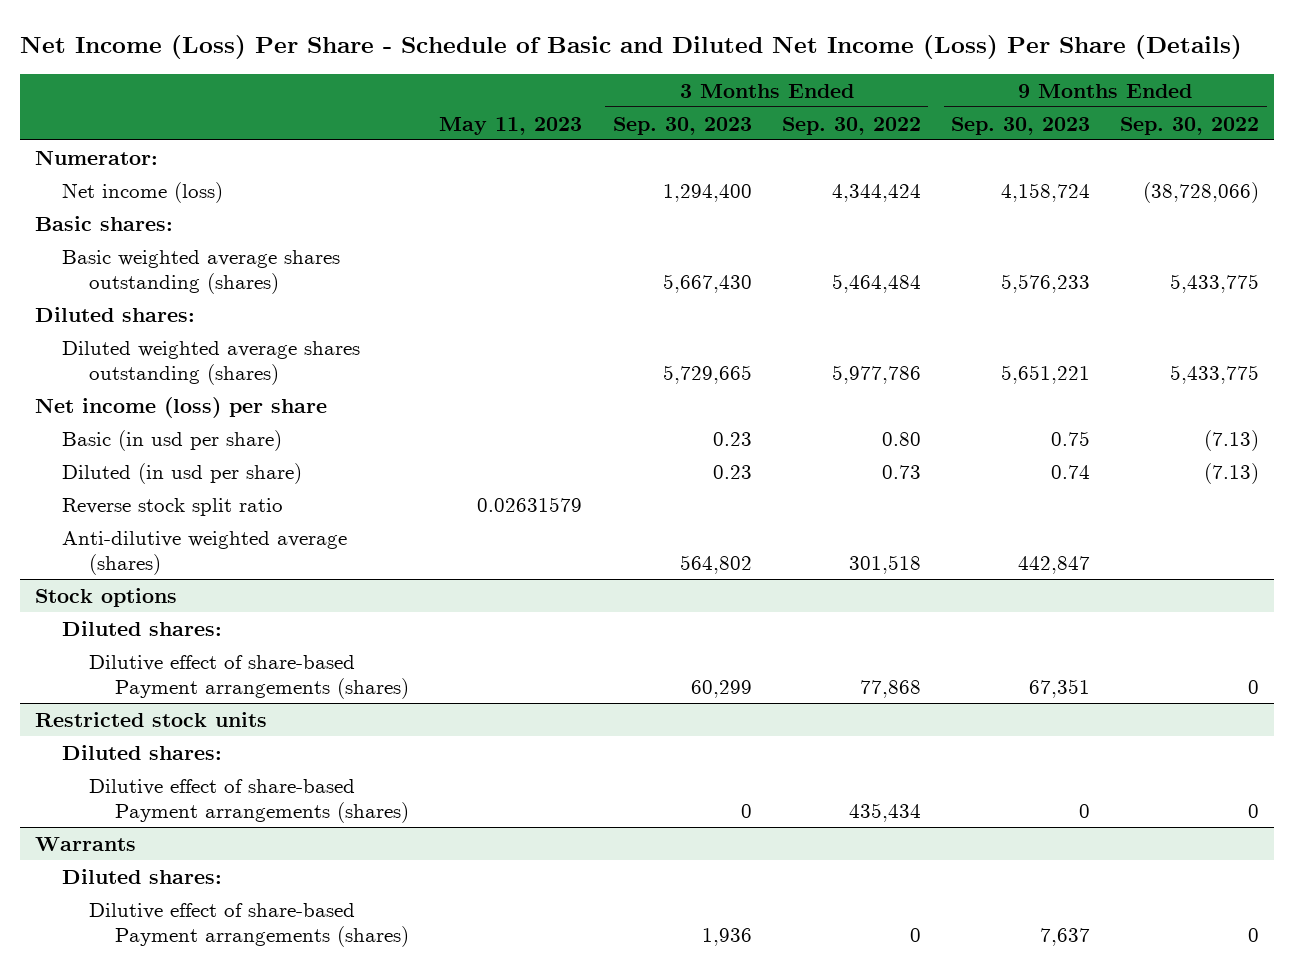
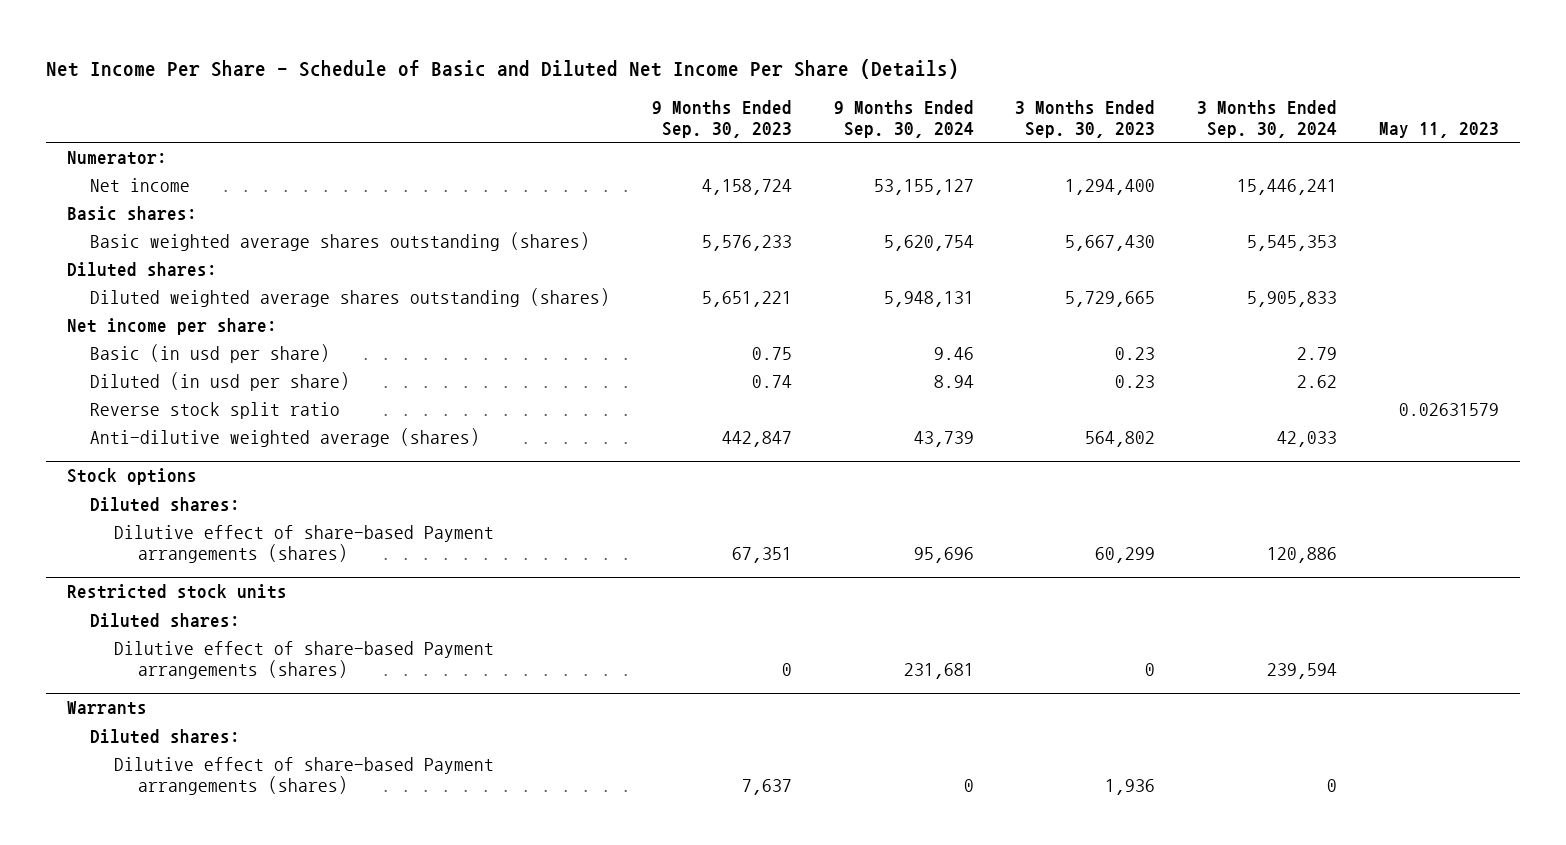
[20,34,1243,59] Net Income (Loss) Per Share - Schedule of Basic and Diluted Net Income (Loss) Per Share (Details) -> [46,58,960,79] Net Income Per Share - Schedule of Basic and Diluted Net Income Per Share (Details)
[781,116,921,135] Sep. 30, 2022 -> none
[1120,116,1260,135] Sep. 30, 2022 -> none
none -> [833,99,974,138] 9 Months Ended Sep. 30, 2024
none -> [1197,99,1338,138] 3 Months Ended Sep. 30, 2024
[61,181,223,203] Net income (loss) -> [90,177,191,192] Net income
[35,396,328,418] Net income (loss) per share -> [66,317,277,335] Net income per share:

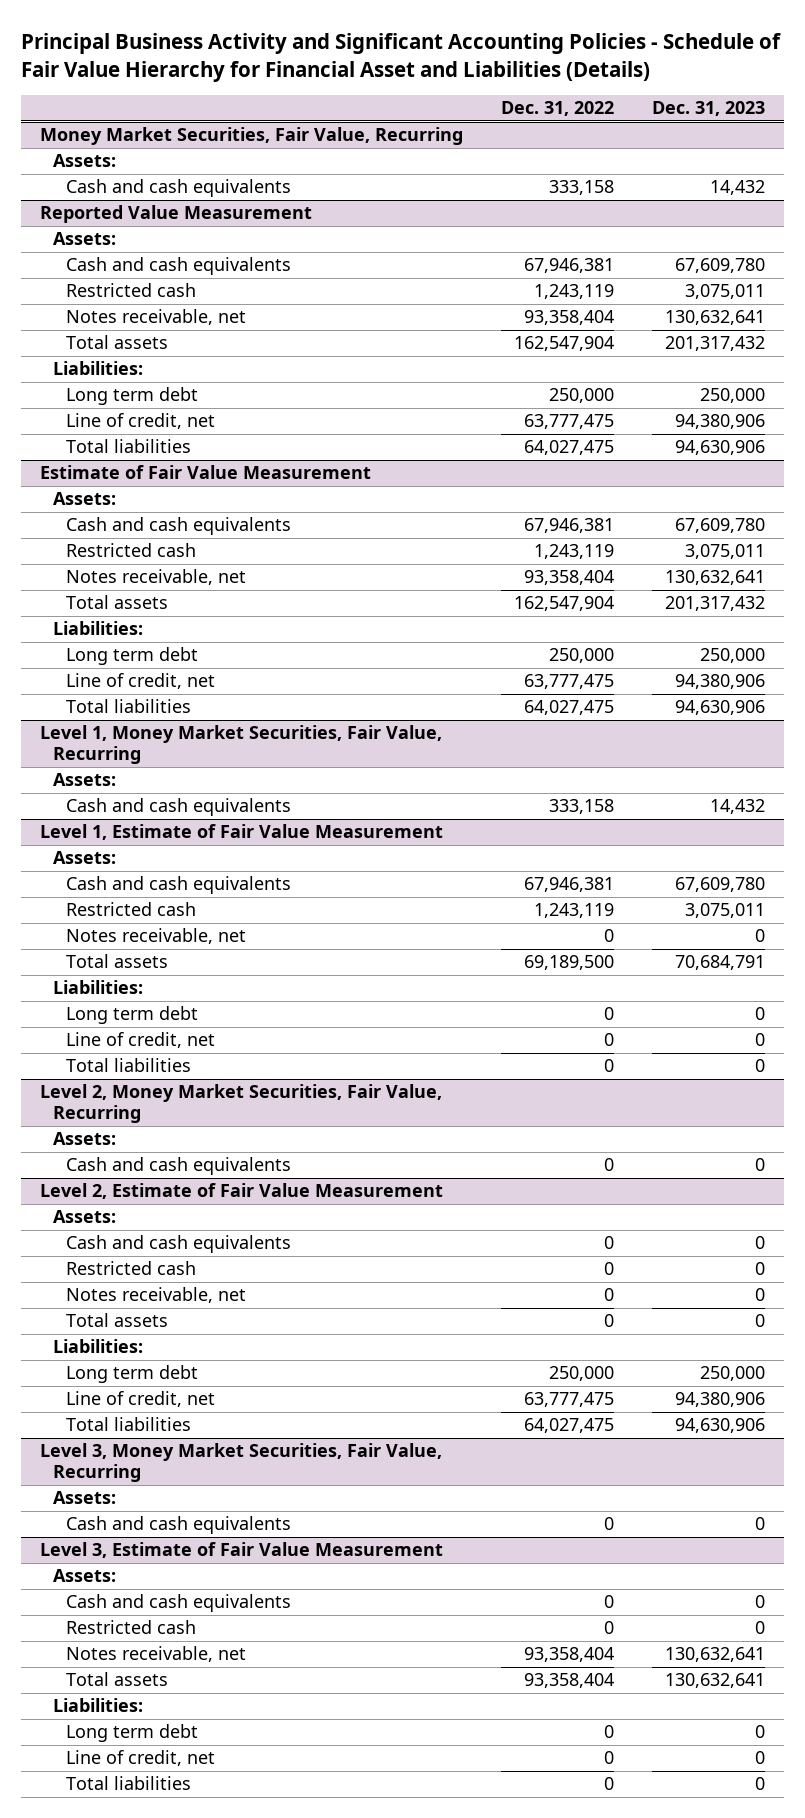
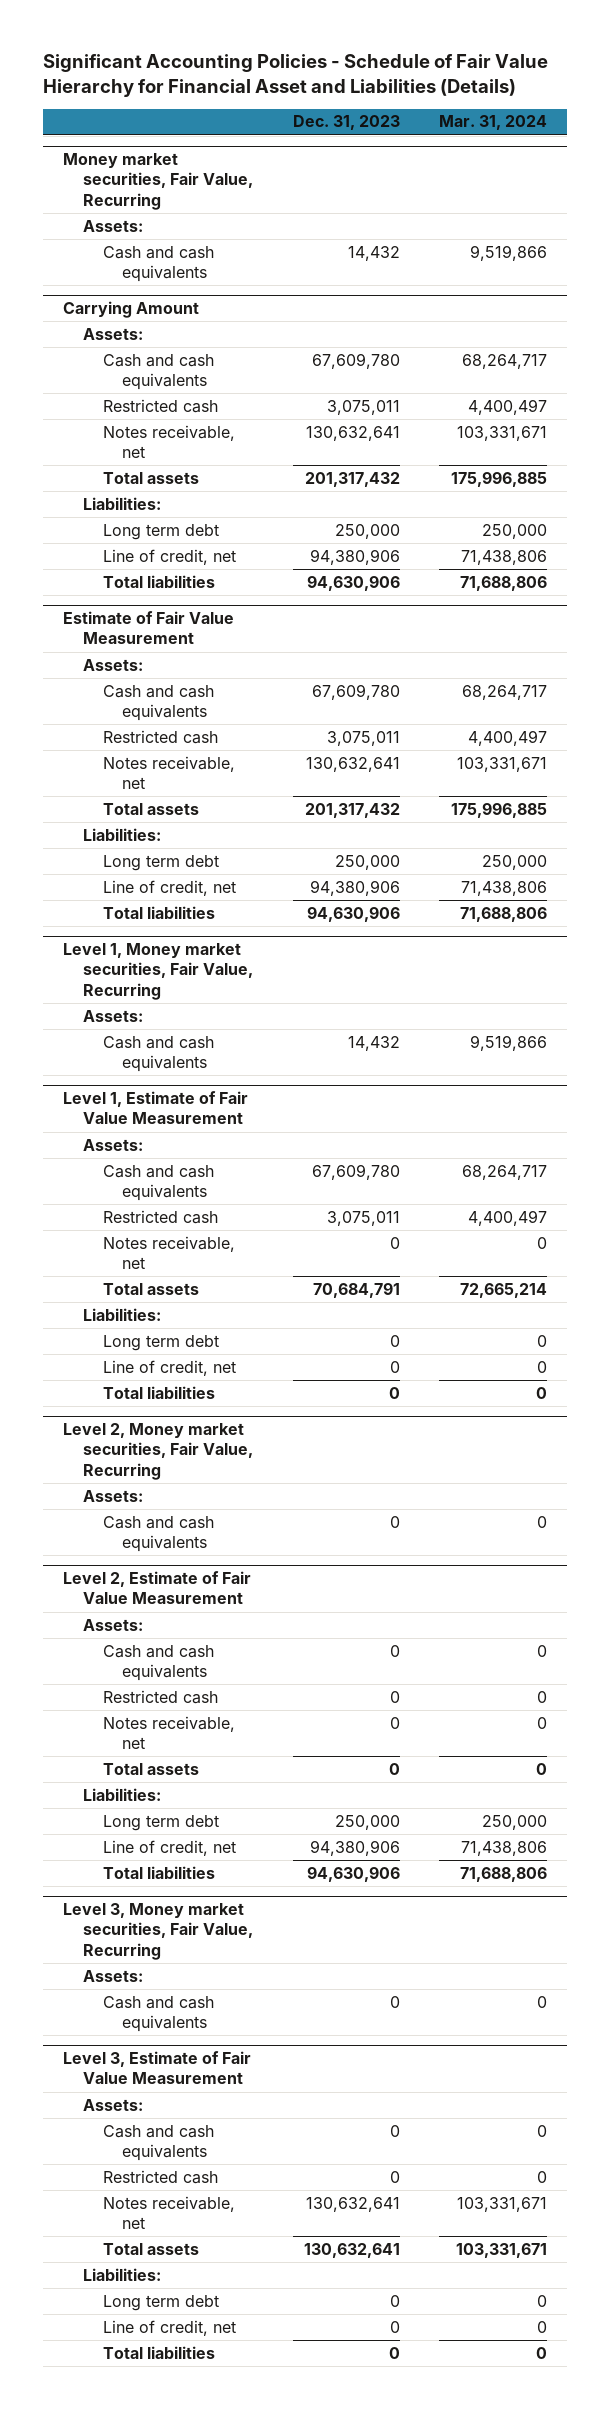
[21,33,782,83] Principal Business Activity and Significant Accounting Policies - Schedule of Fair Value Hierarchy for Financial Asset and Liabilities (Details) -> [43,54,549,97] Significant Accounting Policies - Schedule of Fair Value Hierarchy for Financial Asset and Liabilities (Details)
[500,101,614,117] Dec. 31, 2022 -> none
none -> [439,115,548,131] Mar. 31, 2024
[40,127,464,146] Money Market Securities, Fair Value, Recurring -> [63,153,253,210] Money market securities, Fair Value, Recurring
[40,205,313,224] Reported Value Measurement -> [63,301,200,319] Carrying Amount
[40,725,443,765] Level 1, Money Market Securities, Fair Value, Recurring -> [63,943,253,1000] Level 1, Money market securities, Fair Value, Recurring
[40,1084,443,1124] Level 2, Money Market Securities, Fair Value, Recurring -> [63,1423,253,1480] Level 2, Money market securities, Fair Value, Recurring
[40,1443,443,1483] Level 3, Money Market Securities, Fair Value, Recurring -> [63,1903,253,1960] Level 3, Money market securities, Fair Value, Recurring

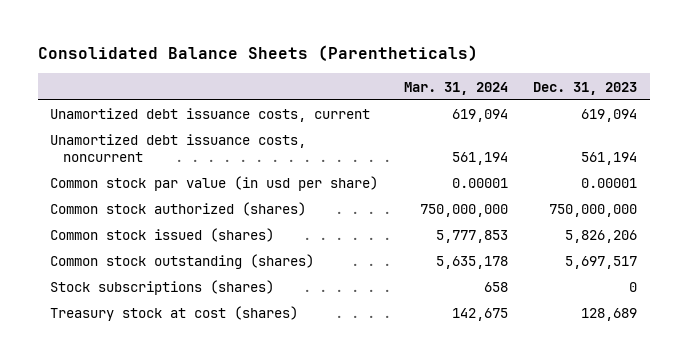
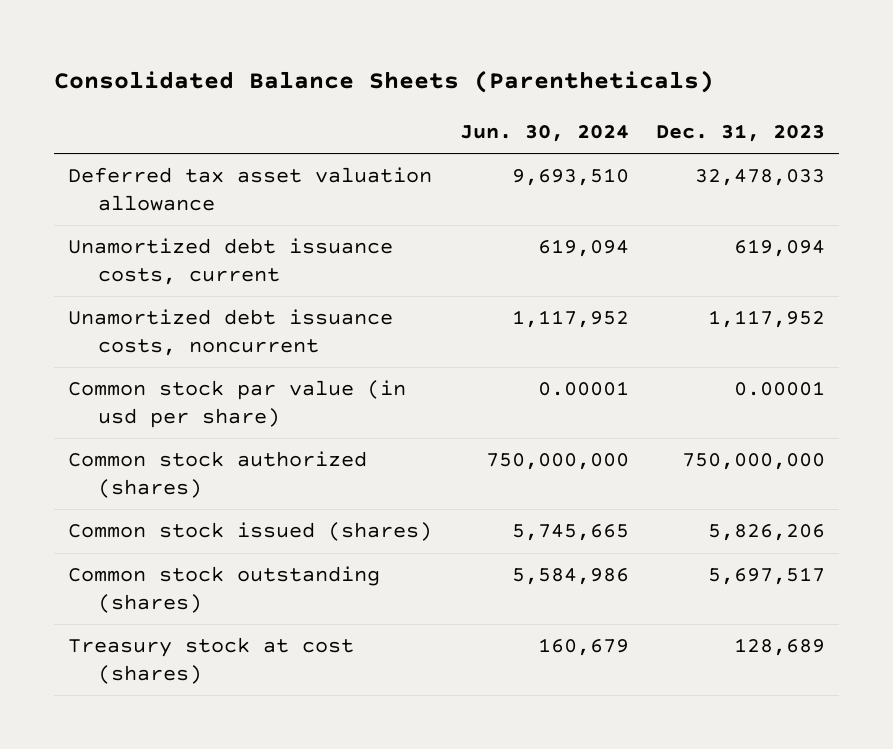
[403,81,508,95] Mar. 31, 2024 -> none
none -> [459,124,629,142] Jun. 30, 2024
none -> [67,167,432,211] Deferred tax asset valuation allowance
[581,151,638,165] 561,194 -> [708,310,826,329] 1,117,952
[50,280,275,296] Stock subscriptions (shares) -> none

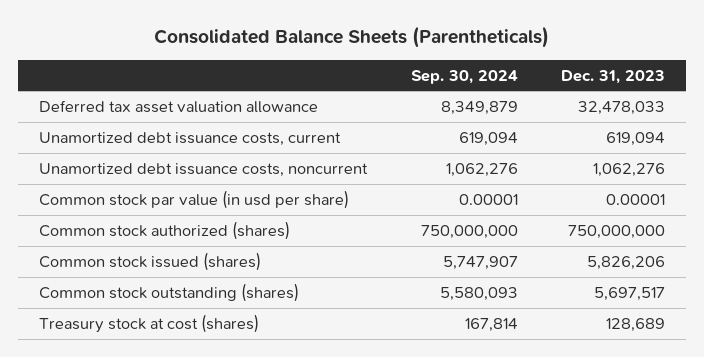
[459,124,629,142] Jun. 30, 2024 -> none
none -> [410,69,518,84] Sep. 30, 2024
[708,310,826,329] 1,117,952 -> [592,162,665,177] 1,062,276

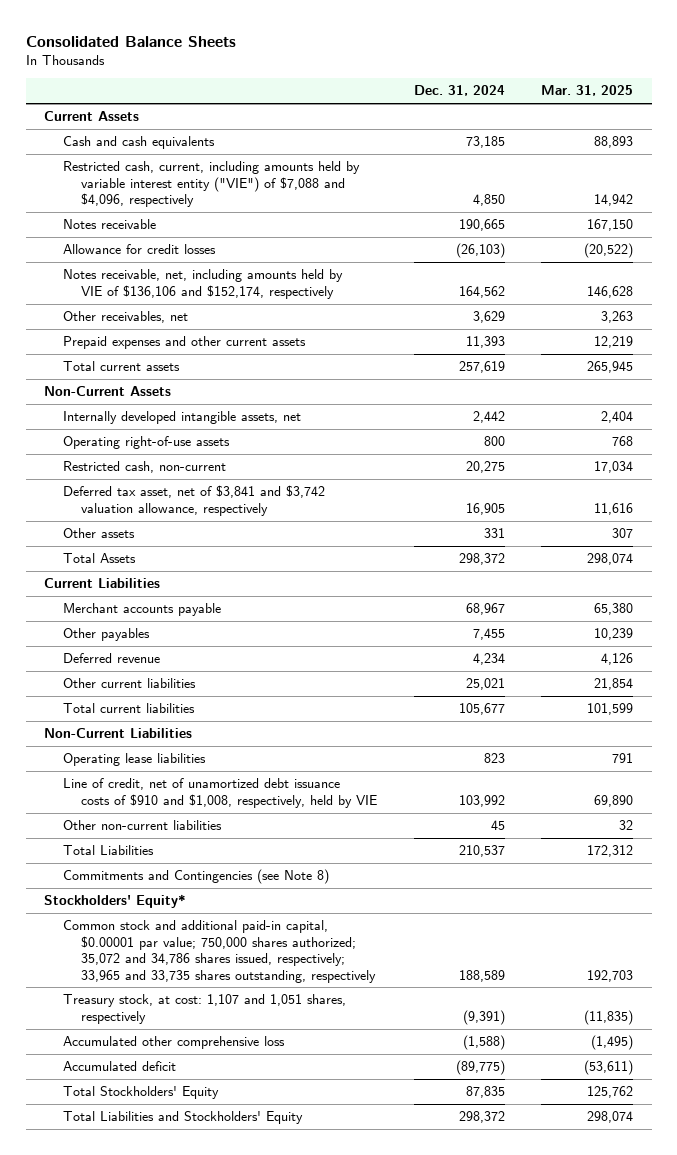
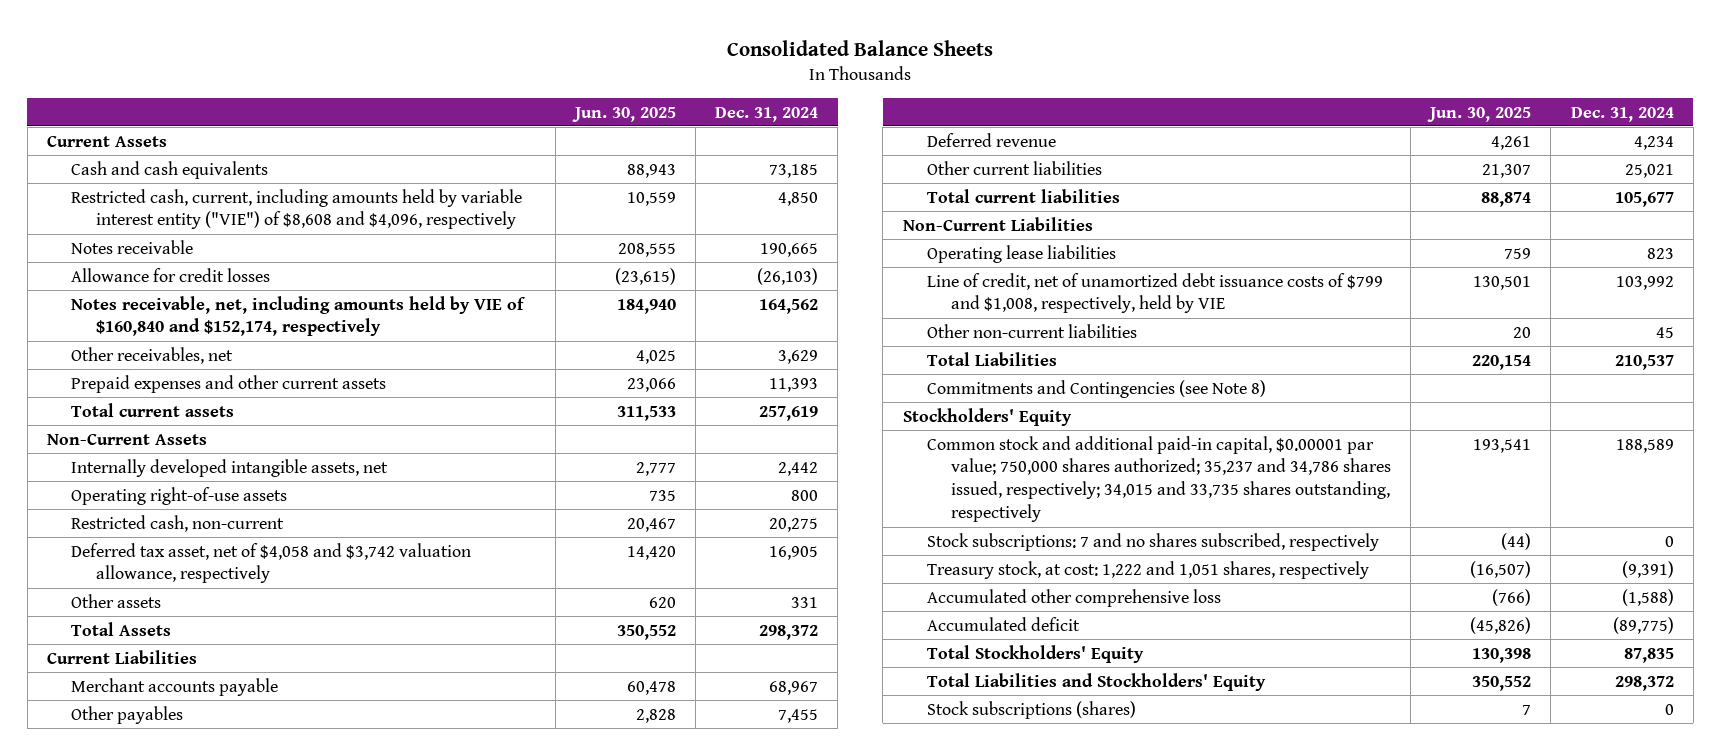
[541,85,634,97] Mar. 31, 2025 -> none
none -> [571,106,676,122] Jun. 30, 2025
[62,161,360,208] Restricted cash, current, including amounts held by variable interest entity ("VIE") of $7,088 and $4,096, respectively -> [71,188,523,230] Restricted cash, current, including amounts held by variable interest entity ("VIE") of $8,608 and $4,096, respectively
[62,269,343,299] Notes receivable, net, including amounts held by VIE of $136,106 and $152,174, respectively -> [71,295,527,337] Notes receivable, net, including amounts held by VIE of $160,840 and $152,174, respectively
[62,485,325,516] Deferred tax asset, net of $3,841 and $3,742 valuation allowance, respectively -> [71,542,472,584] Deferred tax asset, net of $4,058 and $3,742 valuation allowance, respectively
[62,778,378,808] Line of credit, net of unamortized debt issuance costs of $910 and $1,008, respectively, held by VIE -> [926,272,1383,314] Line of credit, net of unamortized debt issuance costs of $799 and $1,008, respectively, held by VIE
[43,894,186,909] Stockholders' Equity* -> [902,407,1072,426] Stockholders' Equity
[62,920,377,983] Common stock and additional paid-in capital, $0.00001 par value; 750,000 shares authorized; 35,072 and 34,786 shares issued, respectively; 33,965 and 33,735 shares outstanding, respectively -> [926,435,1392,523] Common stock and additional paid-in capital, $0.00001 par value; 750,000 shares authorized; 35,237 and 34,786 shares issued, respectively; 34,015 and 33,735 shares outstanding, respectively
none -> [926,532,1379,551] Stock subscriptions: 7 and no shares subscribed, respectively
[62,994,346,1024] Treasury stock, at cost: 1,107 and 1,051 shares, respectively -> [926,560,1369,579] Treasury stock, at cost: 1,222 and 1,051 shares, respectively
none -> [926,700,1136,719] Stock subscriptions (shares)

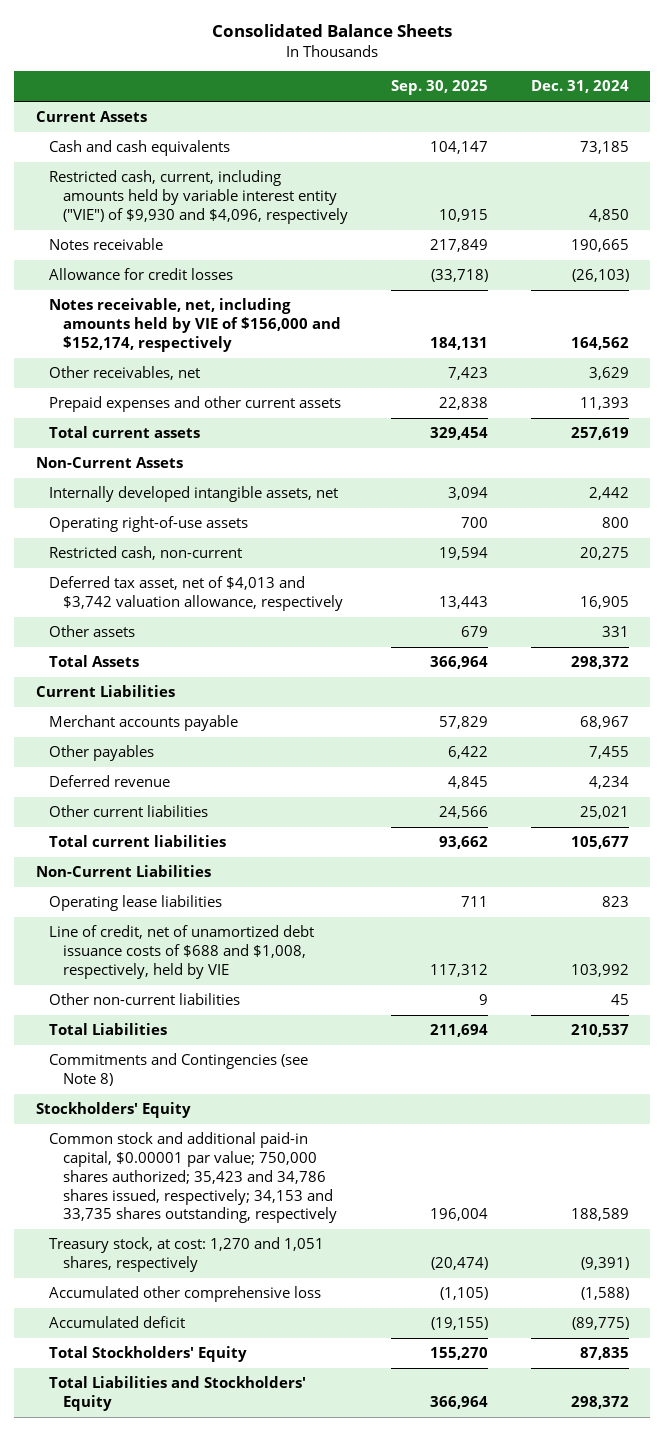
[571,106,676,122] Jun. 30, 2025 -> none
none -> [390,80,488,96] Sep. 30, 2025
[71,188,523,230] Restricted cash, current, including amounts held by variable interest entity ("VIE") of $8,608 and $4,096, respectively -> [49,170,349,224] Restricted cash, current, including amounts held by variable interest entity ("VIE") of $9,930 and $4,096, respectively
[71,295,527,337] Notes receivable, net, including amounts held by VIE of $160,840 and $152,174, respectively -> [49,298,342,352] Notes receivable, net, including amounts held by VIE of $156,000 and $152,174, respectively
[71,542,472,584] Deferred tax asset, net of $4,058 and $3,742 valuation allowance, respectively -> [49,576,344,611] Deferred tax asset, net of $4,013 and $3,742 valuation allowance, respectively
[926,272,1383,314] Line of credit, net of unamortized debt issuance costs of $799 and $1,008, respectively, held by VIE -> [49,925,315,979] Line of credit, net of unamortized debt issuance costs of $688 and $1,008, respectively, held by VIE
[926,532,1379,551] Stock subscriptions: 7 and no shares subscribed, respectively -> none
[926,435,1392,523] Common stock and additional paid-in capital, $0.00001 par value; 750,000 shares authorized; 35,237 and 34,786 shares issued, respectively; 34,015 and 33,735 shares outstanding, respectively -> [49,1132,338,1224] Common stock and additional paid-in capital, $0.00001 par value; 750,000 shares authorized; 35,423 and 34,786 shares issued, respectively; 34,153 and 33,735 shares outstanding, respectively
[926,560,1369,579] Treasury stock, at cost: 1,222 and 1,051 shares, respectively -> [49,1237,325,1272] Treasury stock, at cost: 1,270 and 1,051 shares, respectively
[926,700,1136,719] Stock subscriptions (shares) -> none

